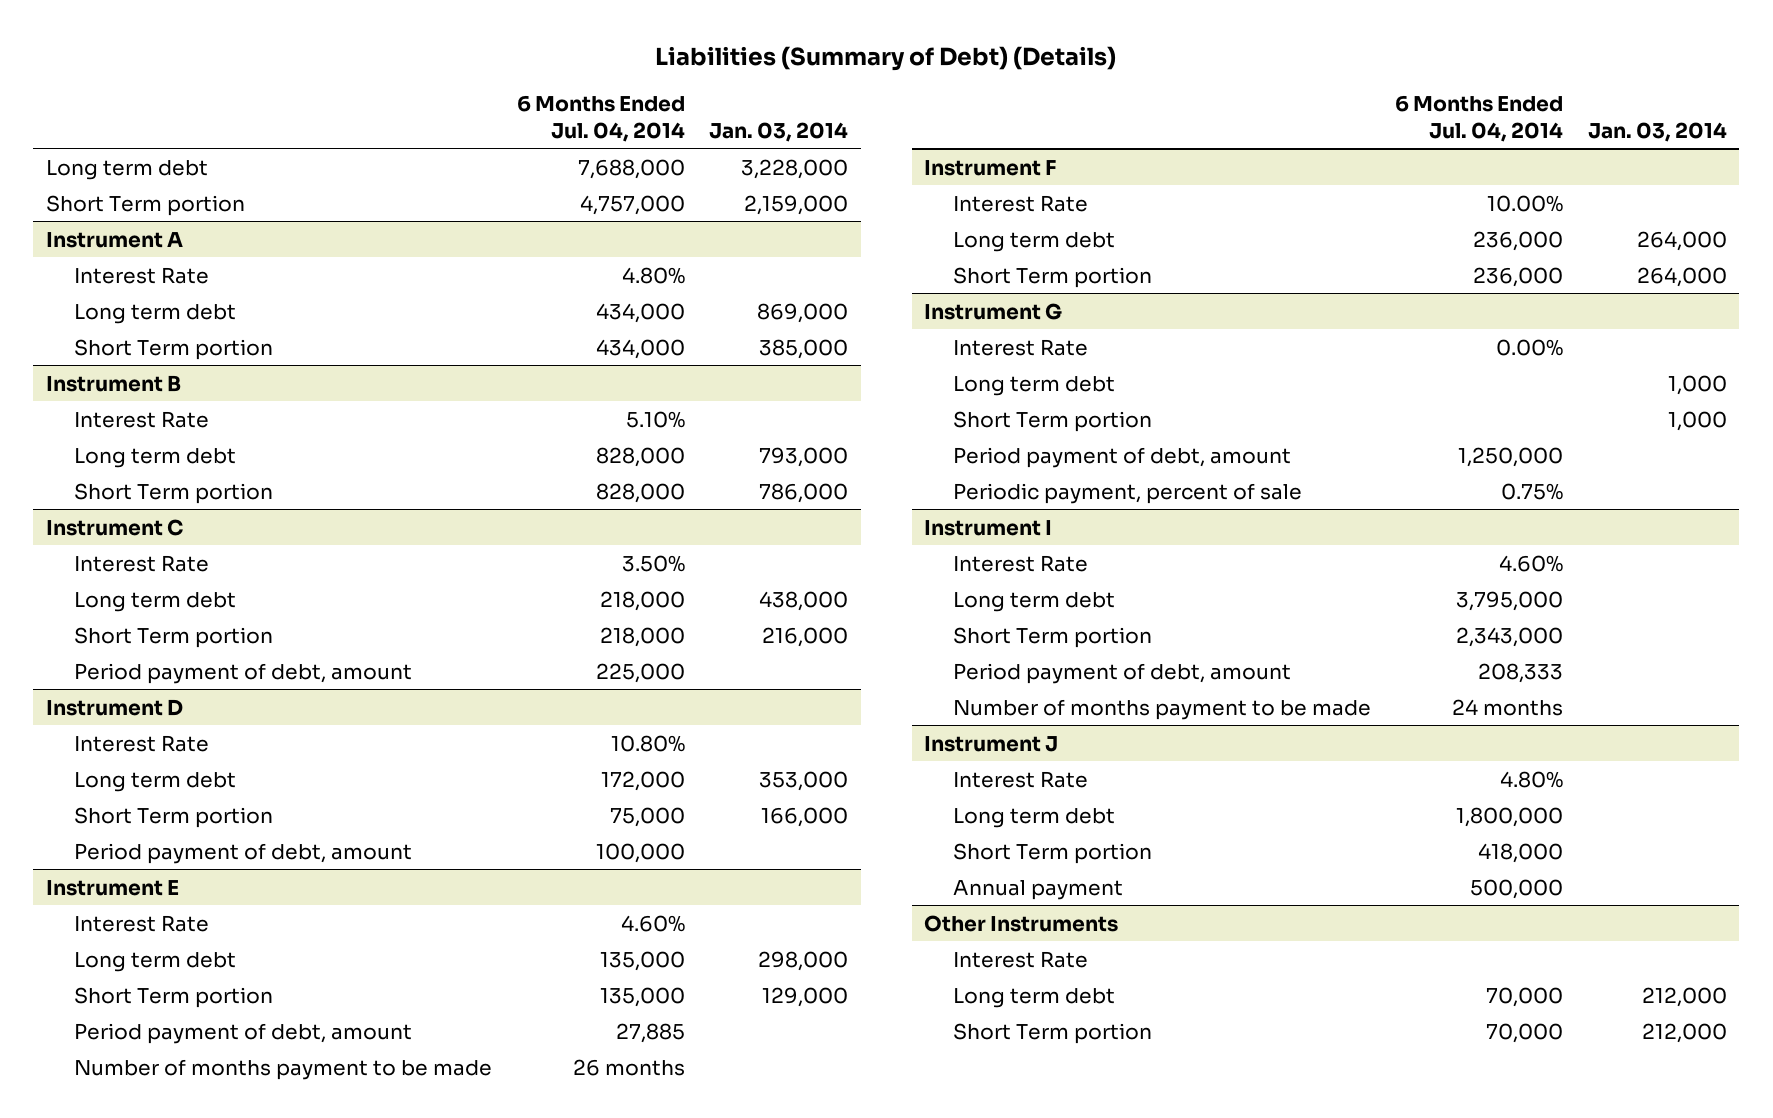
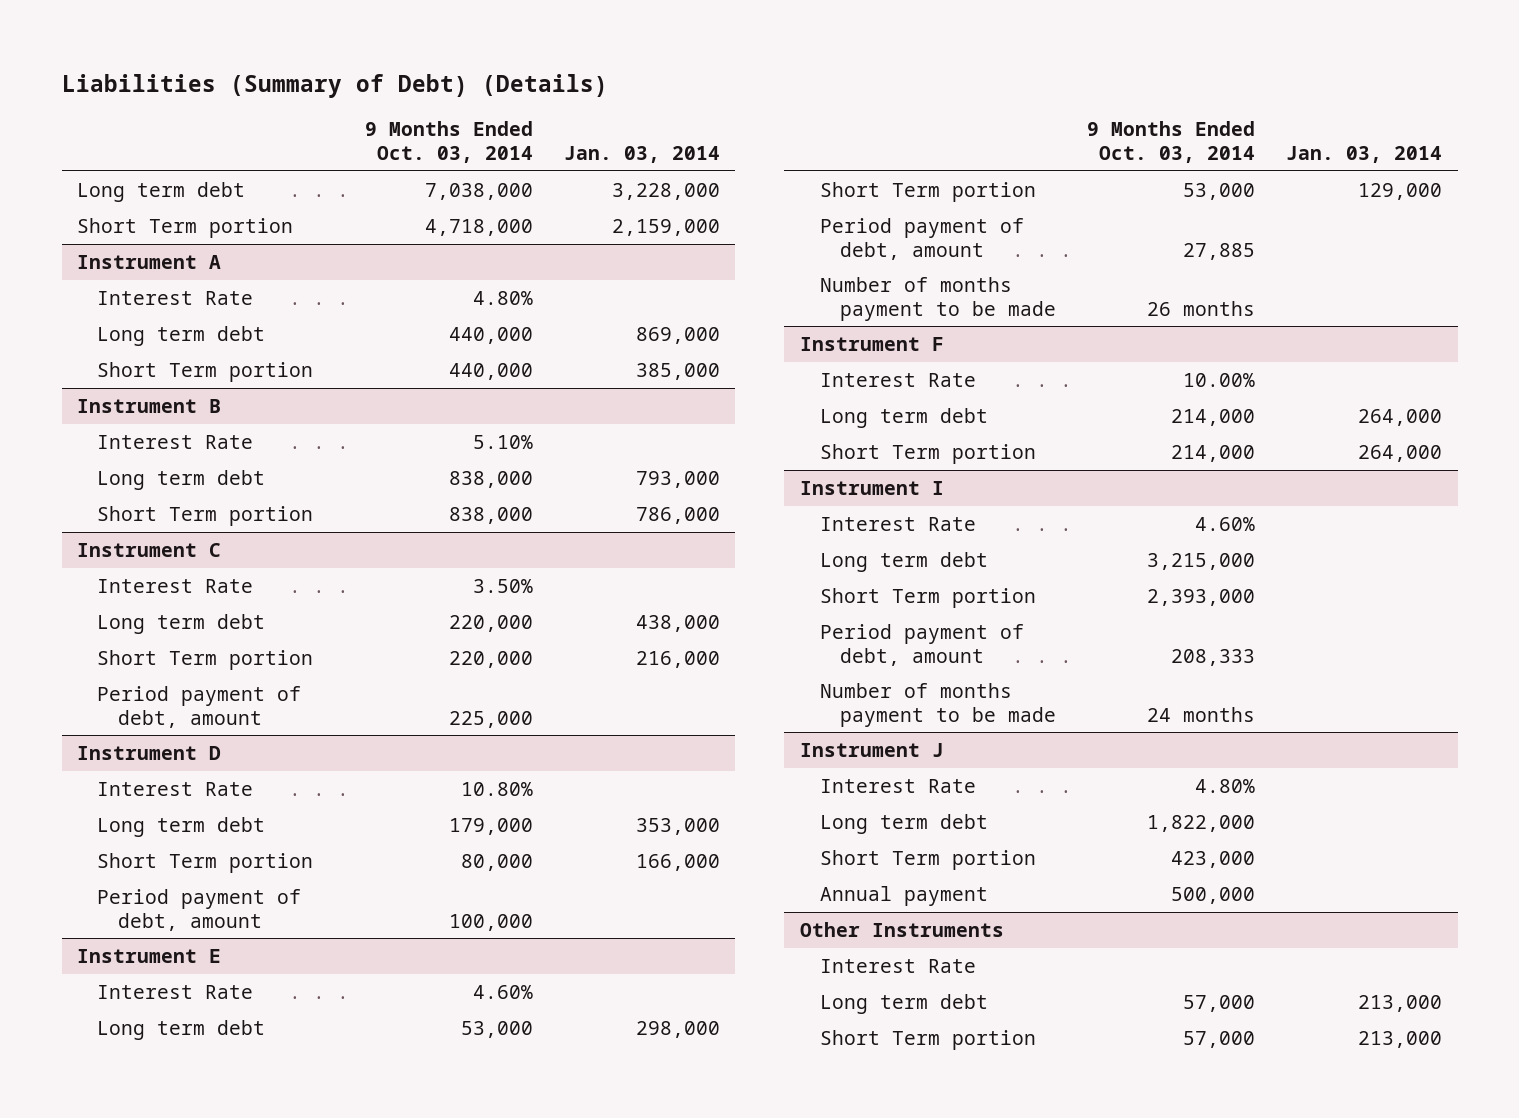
[516,95,685,142] 6 Months Ended Jul. 04, 2014 -> none
none -> [364,121,533,164] 9 Months Ended Oct. 03, 2014
[924,302,1063,320] Instrument G -> none
[952,338,1088,356] Interest Rate -> none
[952,375,1115,396] Long term debt -> none
[952,410,1152,432] Short Term portion -> none
[952,446,1291,468] Period payment of debt, amount -> none
[952,482,1302,504] Periodic payment, percent of sale -> none
[1641,986,1727,1007] 212,000 -> [1358,994,1443,1012] 213,000
[1641,1022,1727,1043] 212,000 -> [1358,1030,1443,1048] 213,000

